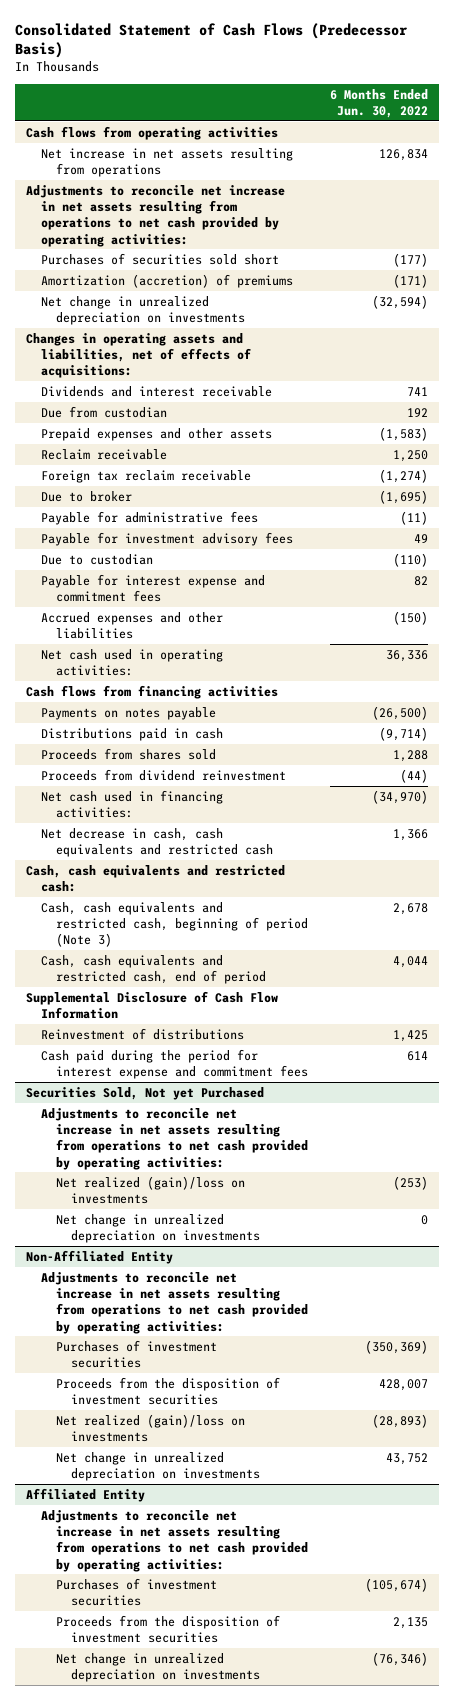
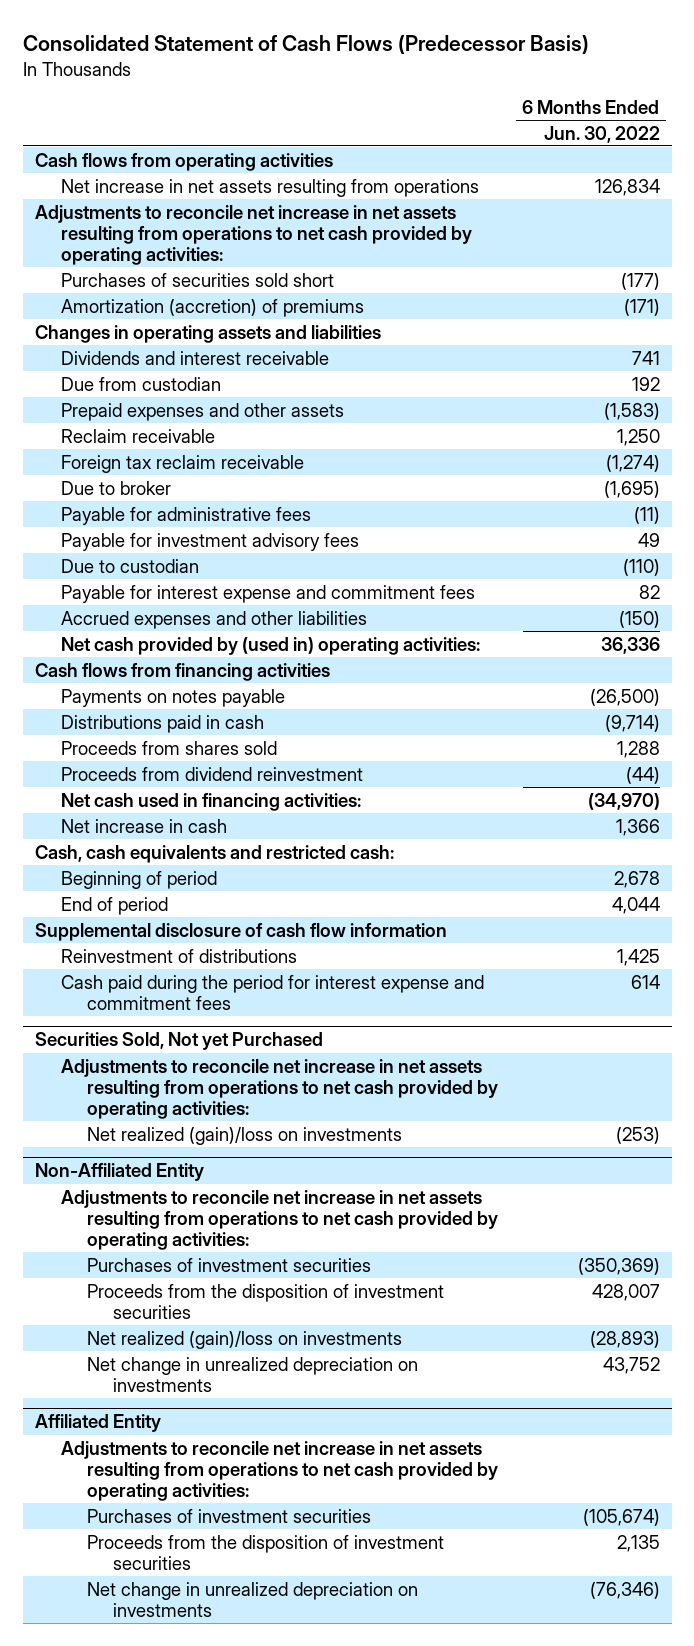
[41,295,246,325] Net change in unrealized depreciation on investments -> none
[26,332,252,379] Changes in operating assets and liabilities, net of effects of acquisitions: -> [34,324,381,343] Changes in operating assets and liabilities
[41,648,224,676] Net cash used in operating activities: -> [61,636,481,655] Net cash provided by (used in) operating activities:
[41,827,274,857] Net decrease in cash, cash equivalents and restricted cash -> [61,818,228,833] Net increase in cash
[41,901,309,948] Cash, cash equivalents and restricted cash, beginning of period (Note 3) -> [61,870,218,889] Beginning of period
[41,954,267,984] Cash, cash equivalents and restricted cash, end of period -> [61,896,169,915] End of period
[26,990,279,1019] Supplemental Disclosure of Cash Flow Information -> [34,922,447,941] Supplemental disclosure of cash flow information
[56,1213,261,1243] Net change in unrealized depreciation on investments -> none

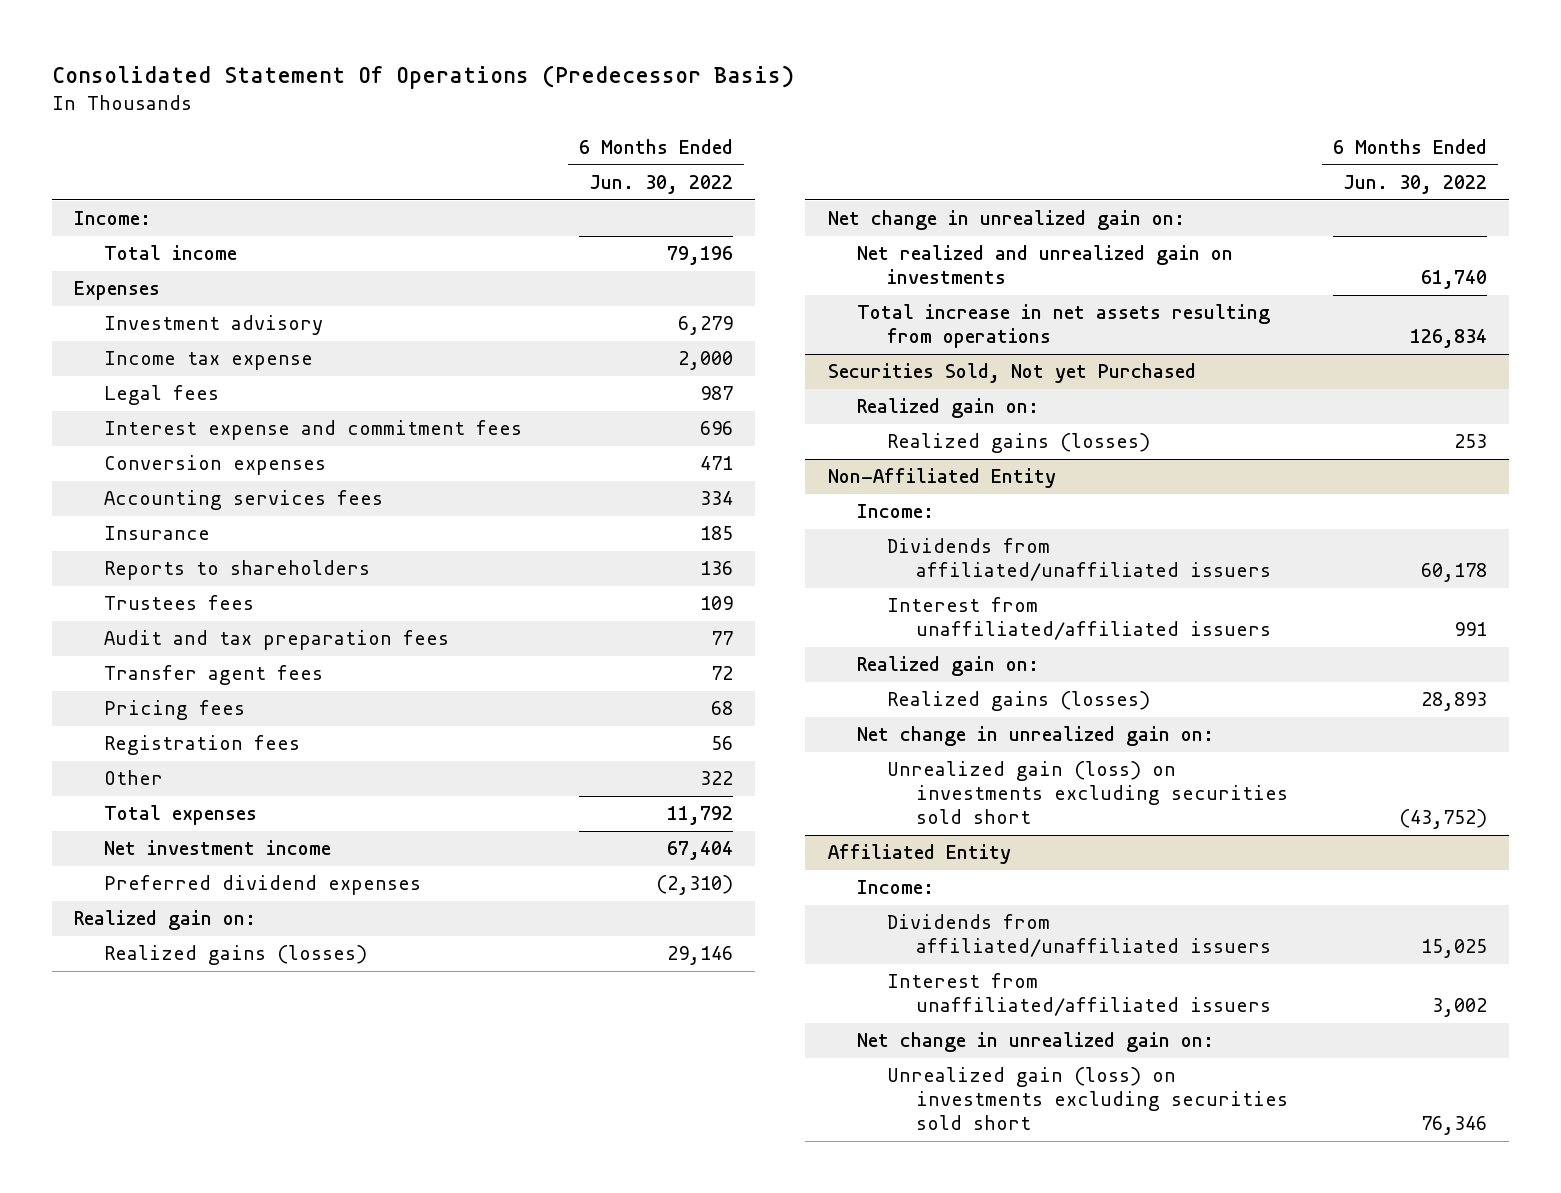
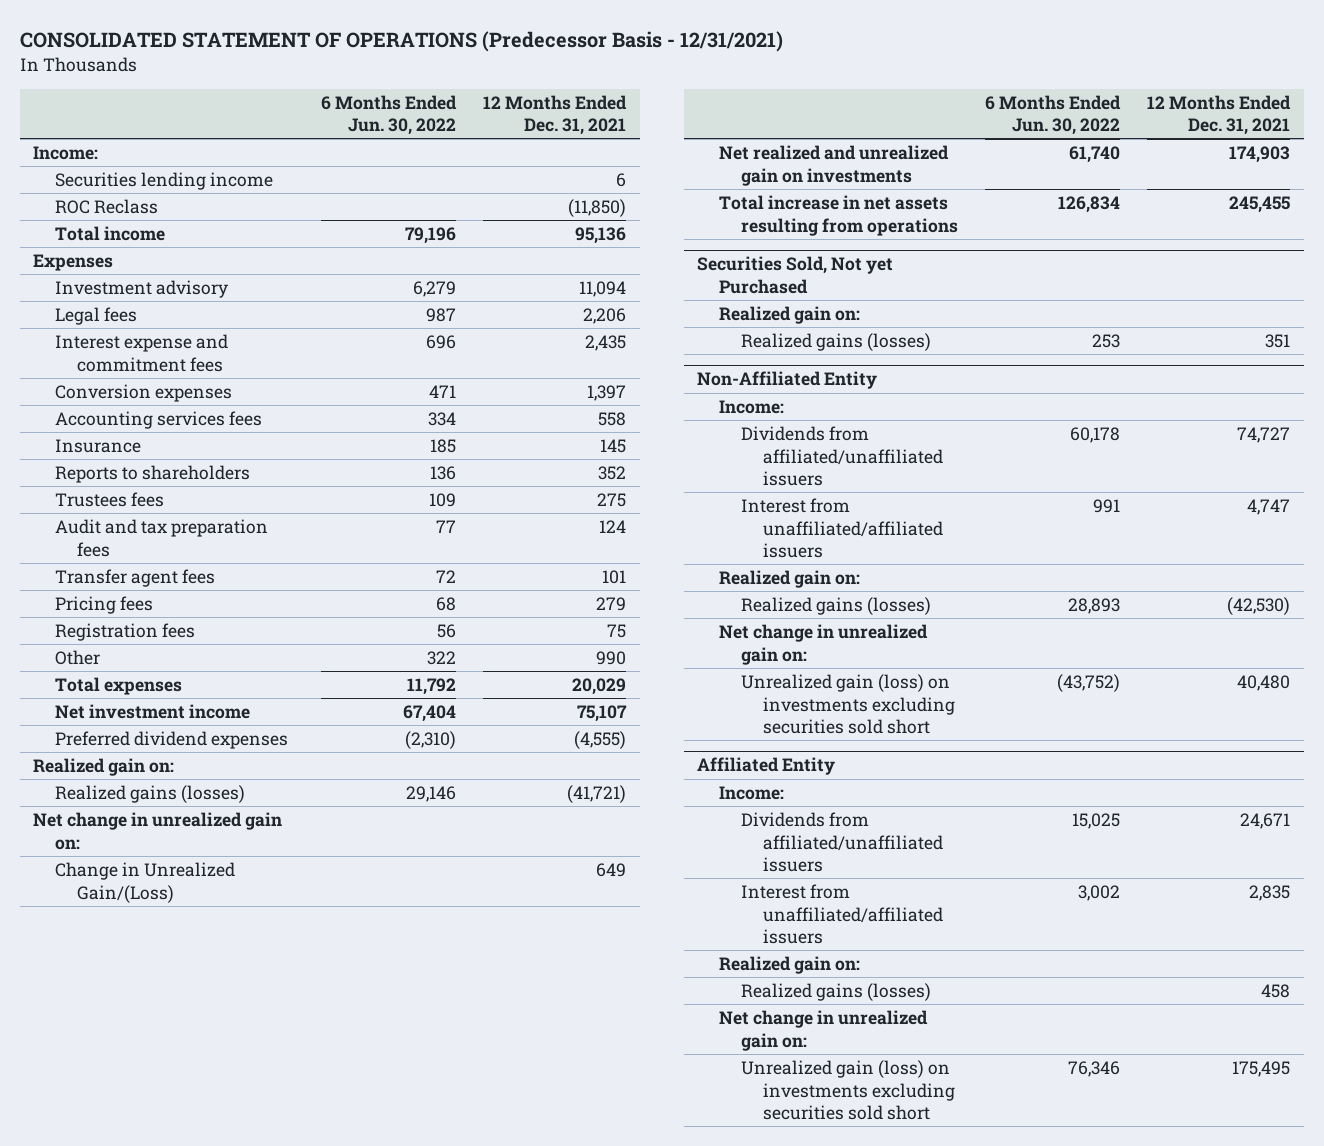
[51,64,794,89] Consolidated Statement Of Operations (Predecessor Basis) -> [19,31,783,53] CONSOLIDATED STATEMENT OF OPERATIONS (Predecessor Basis - 12/31/2021)
none -> [483,94,628,136] 12 Months Ended Dec. 31, 2021
none -> [55,171,274,190] Securities lending income
none -> [55,198,159,214] ROC Reclass
[103,351,313,371] Income tax expense -> none
none -> [55,861,236,903] Change in Unrealized Gain/(Loss)
none -> [719,955,861,974] Realized gain on:
none -> [741,982,932,1001] Realized gains (losses)

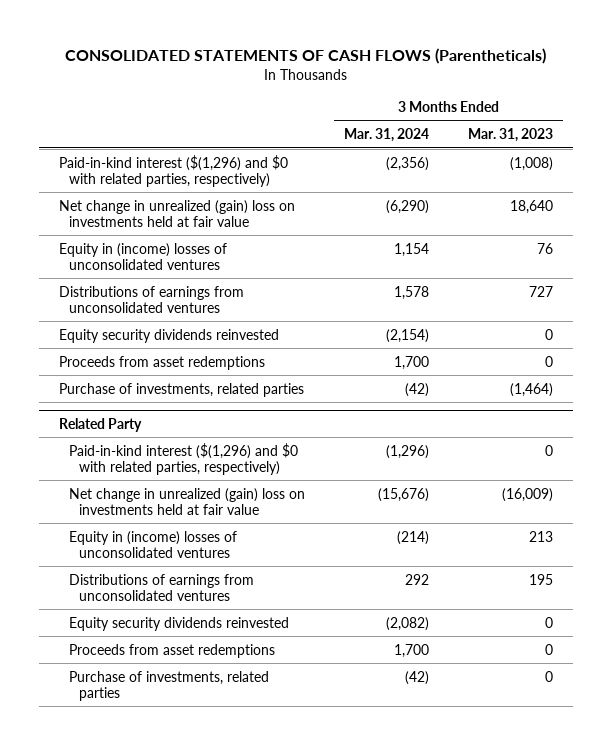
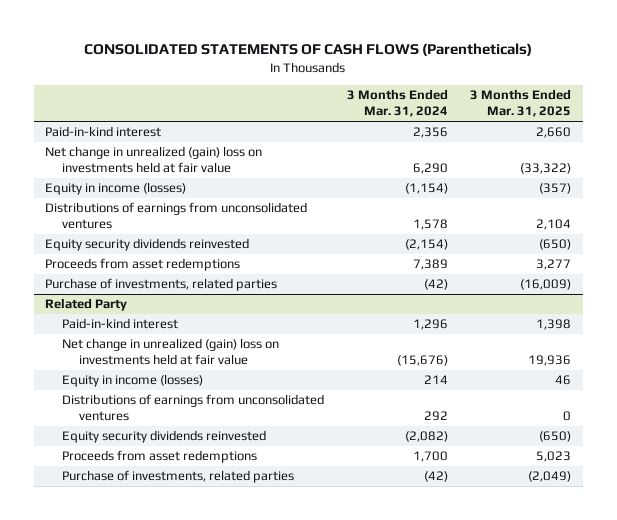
[468,128,554,143] Mar. 31, 2023 -> none
none -> [470,89,572,118] 3 Months Ended Mar. 31, 2025
[58,154,288,187] Paid-in-kind interest ($(1,296) and $0 with related parties, respectively) -> [45,126,162,138] Paid-in-kind interest
[386,156,430,171] (2,356) -> [412,127,448,139] 2,356
[386,199,430,214] (6,290) -> [412,163,448,175] 6,290
[58,242,227,270] Equity in (income) losses of unconsolidated ventures -> [45,182,187,196] Equity in income (losses)
[394,242,430,257] 1,154 -> [404,183,448,195] (1,154)
[394,355,430,370] 1,700 -> [412,259,448,271] 7,389
[69,442,299,475] Paid-in-kind interest ($(1,296) and $0 with related parties, respectively) -> [62,318,179,330] Paid-in-kind interest
[386,444,430,459] (1,296) -> [412,319,448,331] 1,296
[69,530,238,558] Equity in (income) losses of unconsolidated ventures -> [62,374,204,388] Equity in income (losses)
[397,530,430,545] (214) -> [423,375,448,385] 214

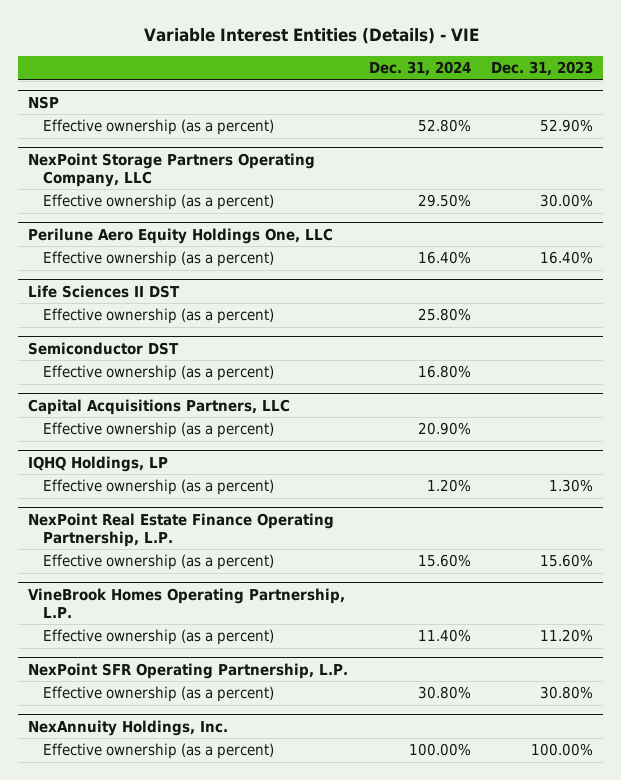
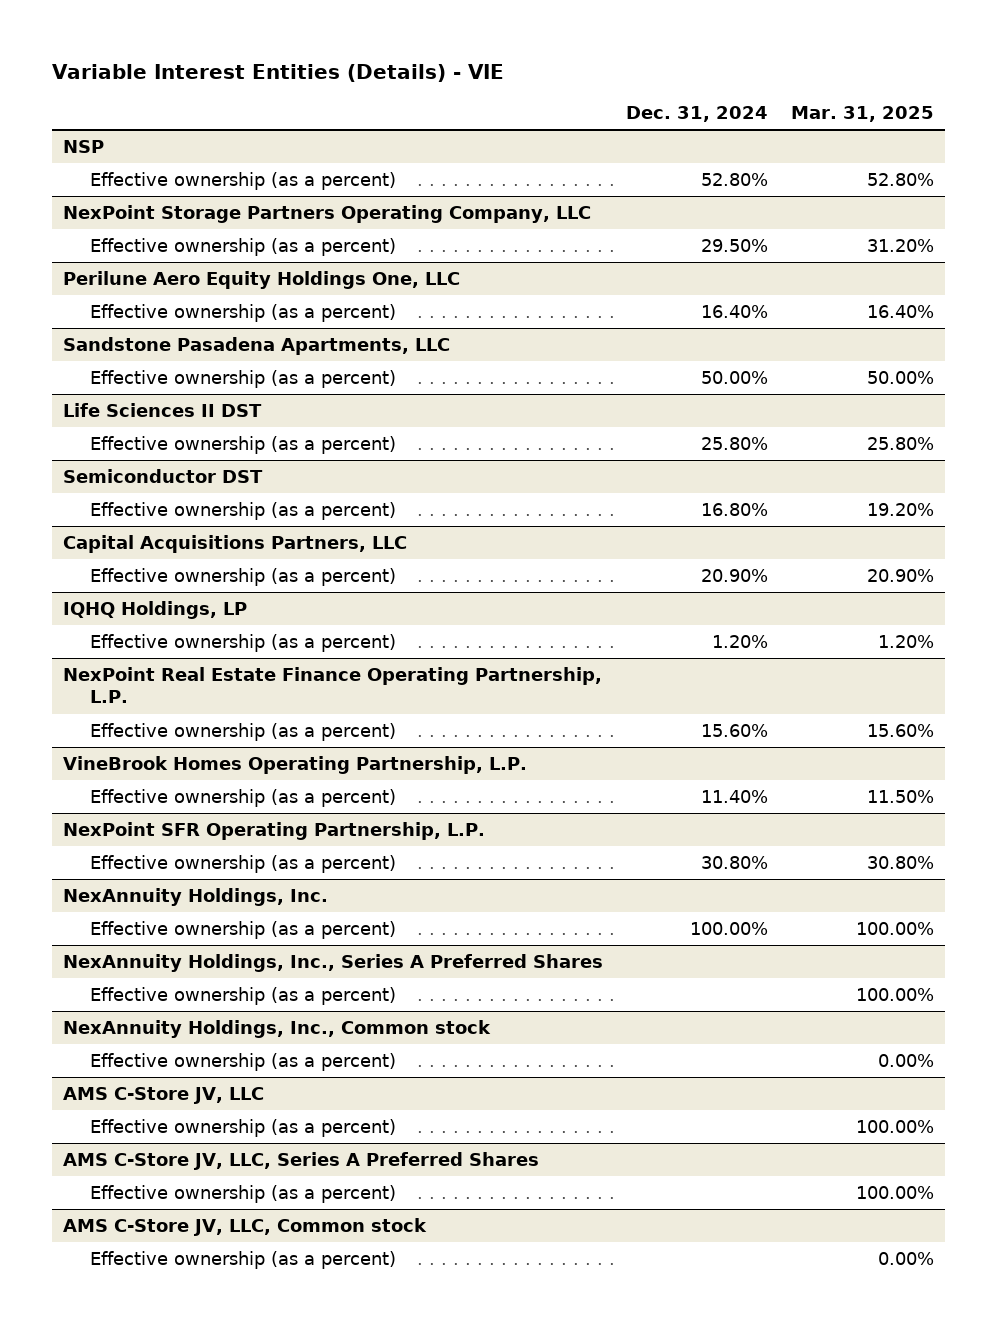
[491,60,594,76] Dec. 31, 2023 -> none
none -> [790,106,934,123] Mar. 31, 2025
none -> [63,336,451,355] Sandstone Pasadena Apartments, LLC
none -> [90,369,397,388] Effective ownership (as a percent)
none -> [63,953,604,972] NexAnnuity Holdings, Inc., Series A Preferred Shares
none -> [90,986,397,1005] Effective ownership (as a percent)
none -> [63,1019,492,1038] NexAnnuity Holdings, Inc., Common stock
none -> [90,1052,397,1071] Effective ownership (as a percent)
none -> [63,1086,265,1104] AMS C-Store JV, LLC
none -> [90,1118,397,1137] Effective ownership (as a percent)
none -> [63,1151,540,1170] AMS C-Store JV, LLC, Series A Preferred Shares
none -> [90,1184,397,1203] Effective ownership (as a percent)
none -> [63,1217,428,1236] AMS C-Store JV, LLC, Common stock
none -> [90,1250,397,1269] Effective ownership (as a percent)

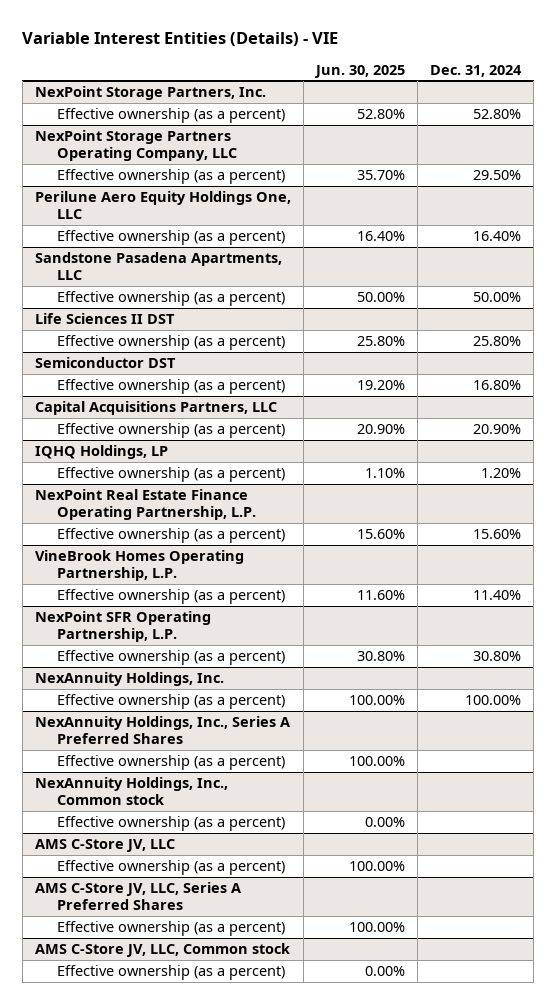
[790,106,934,123] Mar. 31, 2025 -> none
none -> [313,64,405,78] Jun. 30, 2025
[63,139,105,153] NSP -> [34,85,266,100] NexPoint Storage Partners, Inc.

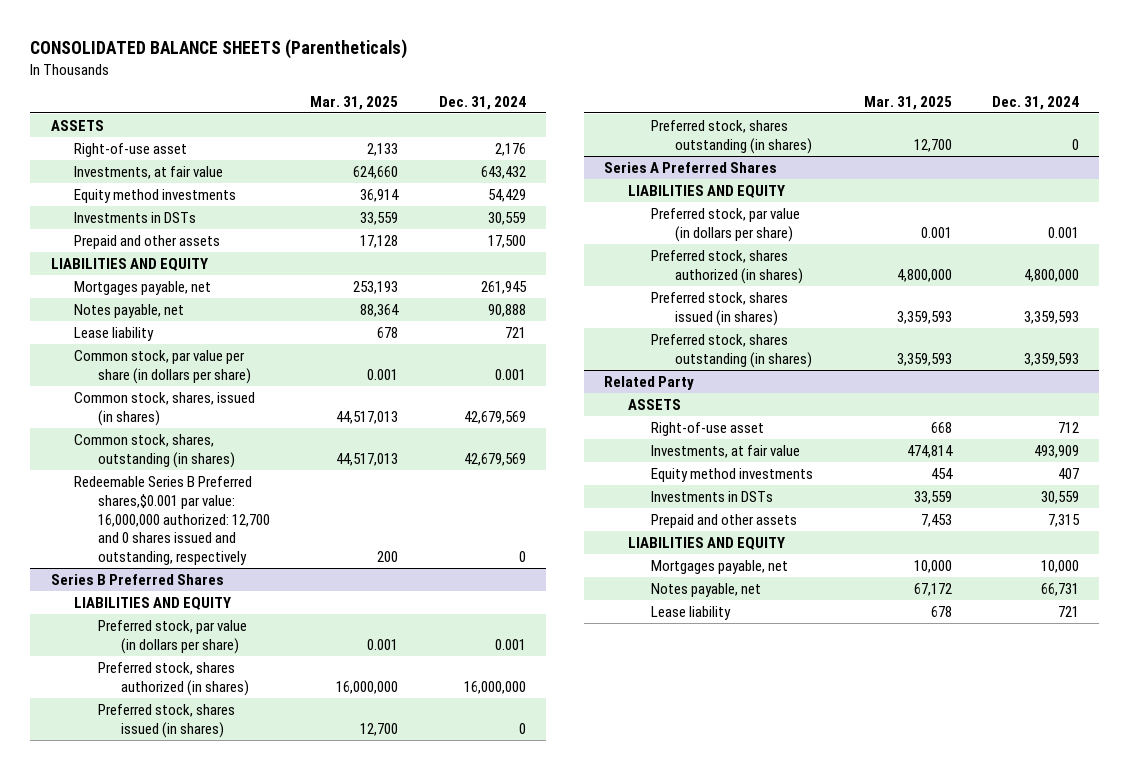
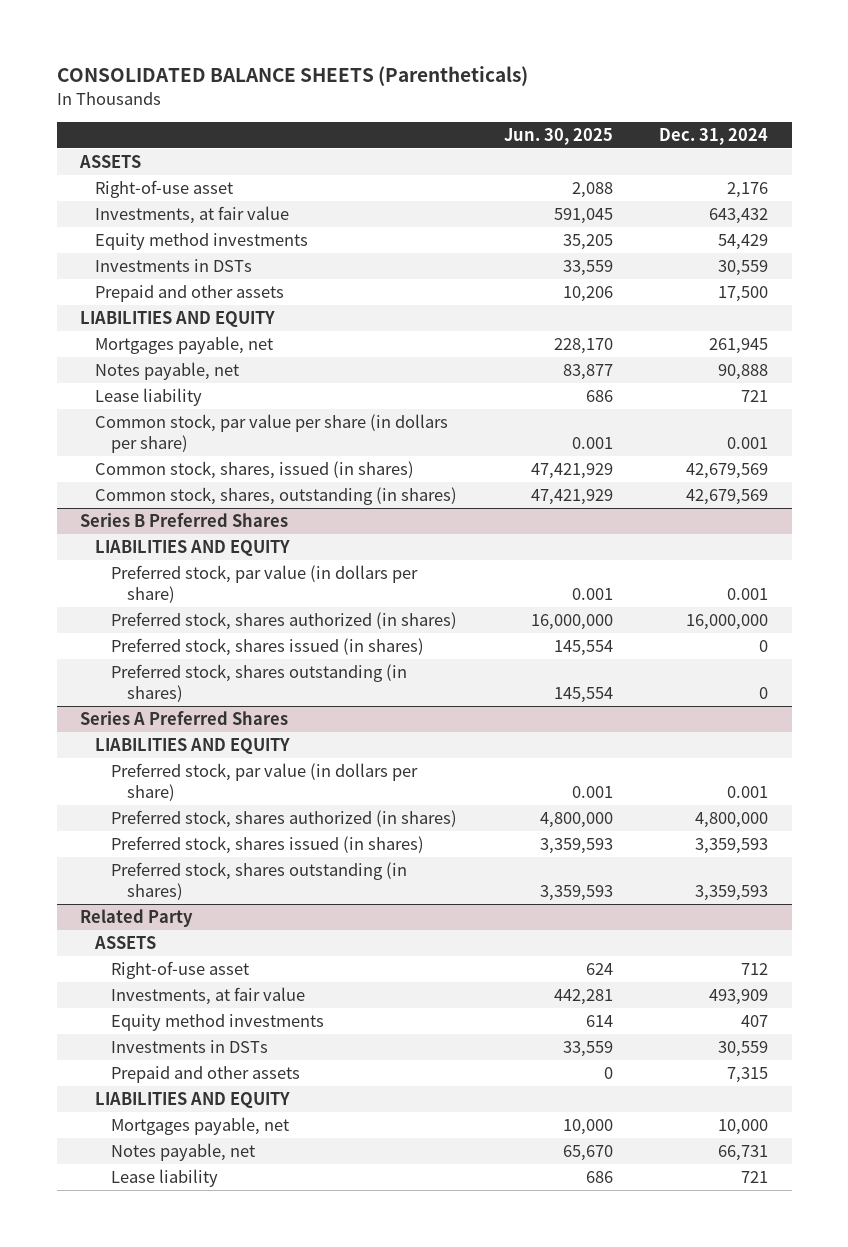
[310,95,399,110] Mar. 31, 2025 -> none
none -> [503,127,613,145] Jun. 30, 2025
[74,475,270,566] Redeemable Series B Preferred shares,$0.001 par value: 16,000,000 authorized: 12,700 and 0 shares issued and outstanding, respectively -> none

